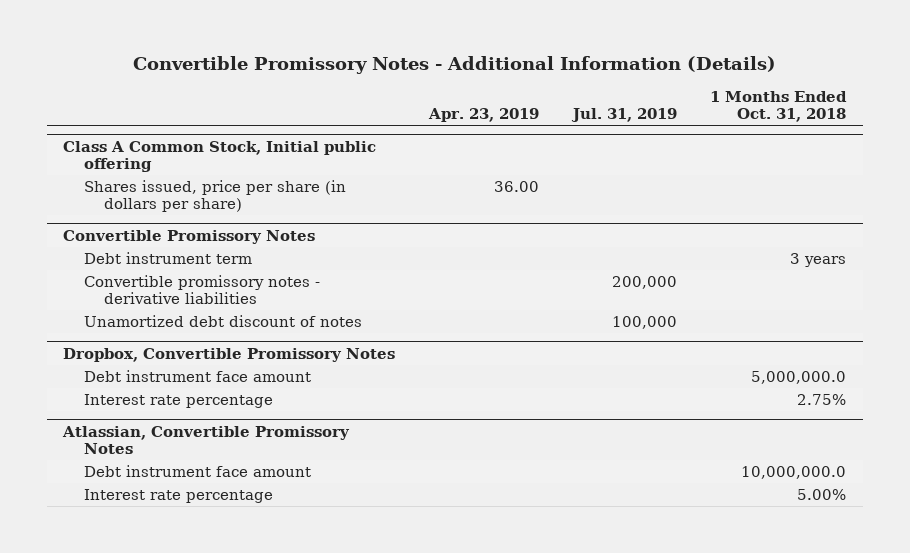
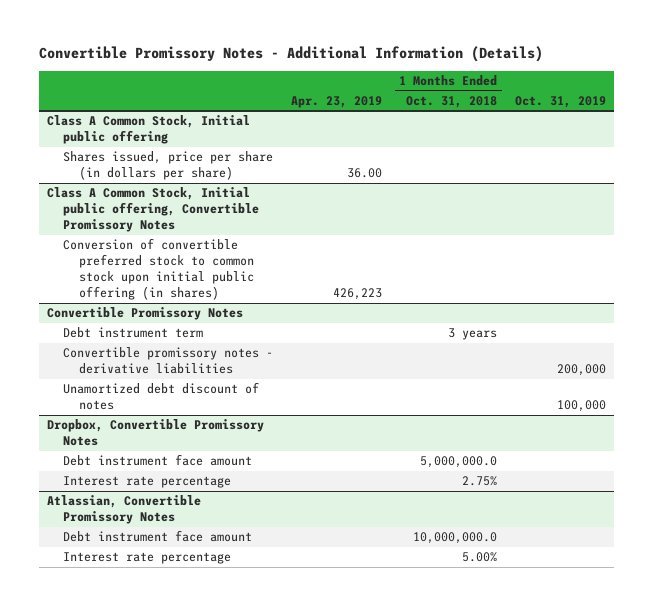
[570,108,677,123] Jul. 31, 2019 -> none
none -> [514,95,606,108] Oct. 31, 2019
none -> [47,187,260,233] Class A Common Stock, Initial public offering, Convertible Promissory Notes
none -> [63,238,255,301] Conversion of convertible preferred stock to common stock upon initial public offering (in shares)

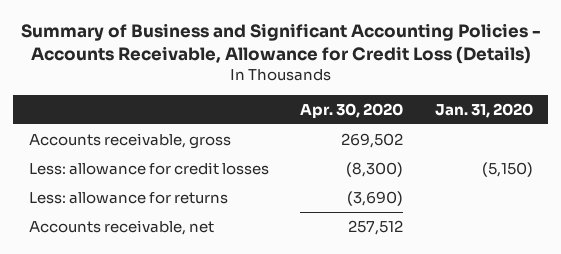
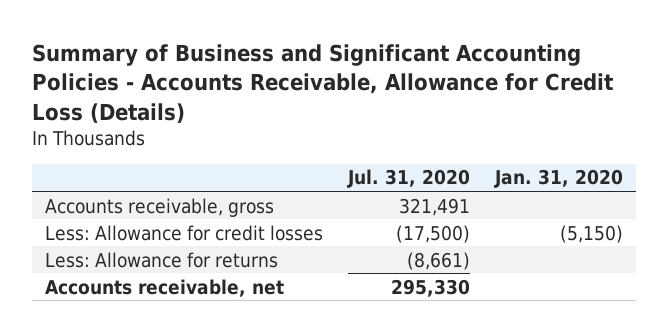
[300,102,404,118] Apr. 30, 2020 -> none
none -> [347,169,471,189] Jul. 31, 2020
[28,162,269,176] Less: allowance for credit losses -> [44,224,323,241] Less: Allowance for credit losses
[28,192,228,205] Less: allowance for returns -> [44,251,278,268] Less: Allowance for returns

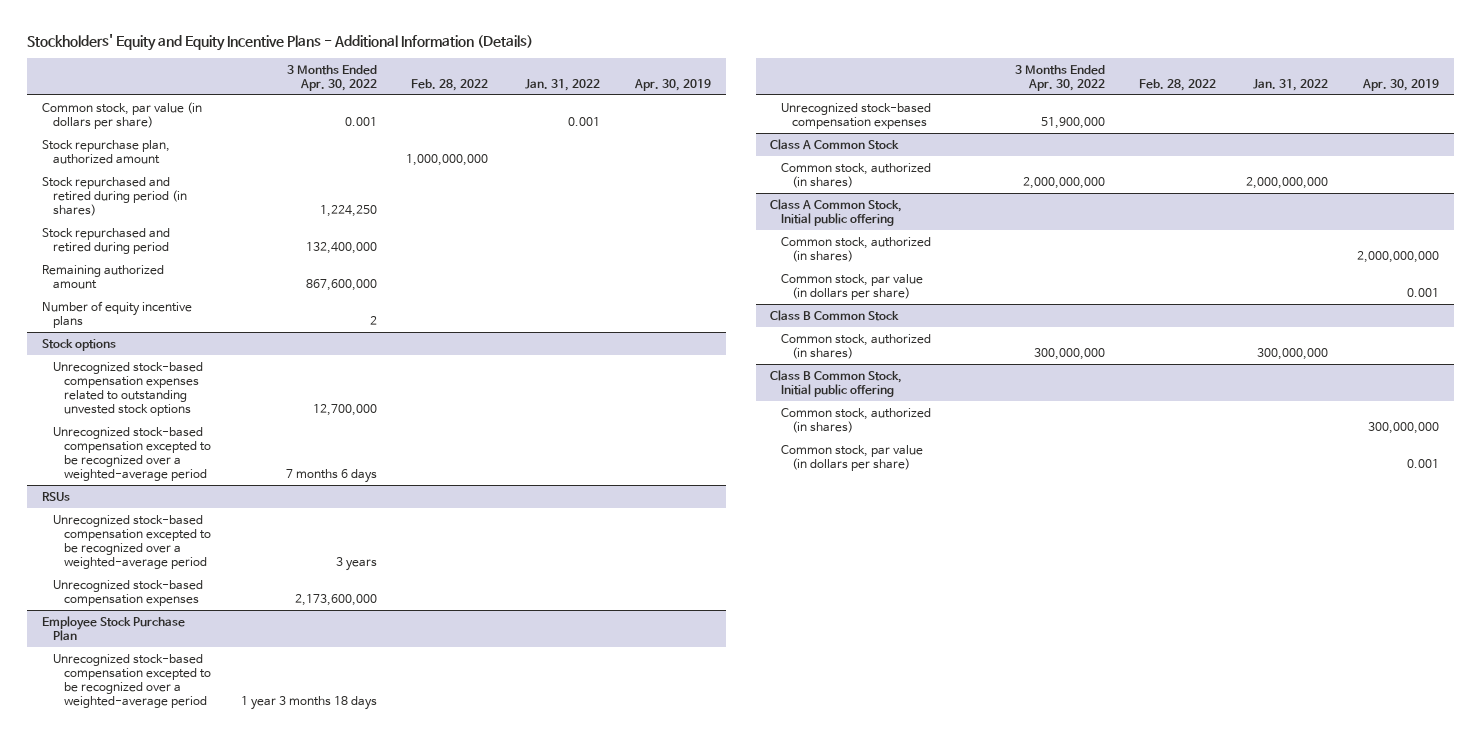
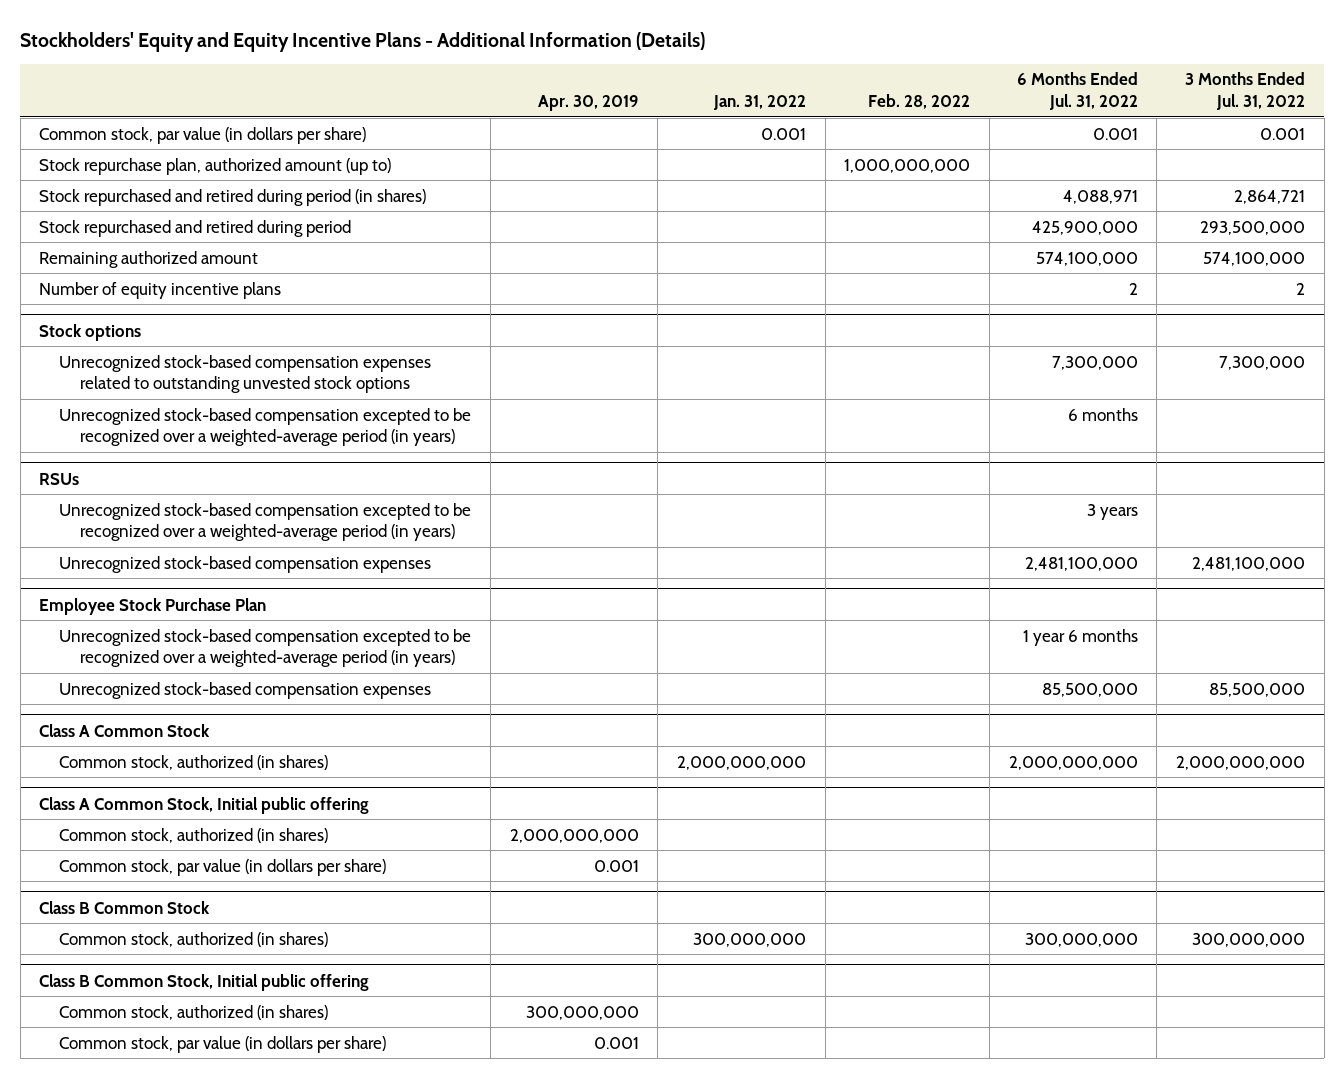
[286,64,377,91] 3 Months Ended Apr. 30, 2022 -> none
none -> [1016,72,1138,111] 6 Months Ended Jul. 31, 2022
none -> [1185,72,1306,111] 3 Months Ended Jul. 31, 2022
[42,139,171,164] Stock repurchase plan, authorized amount -> [39,157,392,175] Stock repurchase plan, authorized amount (up to)
[53,426,212,482] Unrecognized stock-based compensation excepted to be recognized over a weighted-average period -> [59,407,472,447] Unrecognized stock-based compensation excepted to be recognized over a weighted-average period (in years)
[53,514,212,570] Unrecognized stock-based compensation excepted to be recognized over a weighted-average period -> [59,502,472,542] Unrecognized stock-based compensation excepted to be recognized over a weighted-average period (in years)
[53,653,212,709] Unrecognized stock-based compensation excepted to be recognized over a weighted-average period -> [59,628,472,668] Unrecognized stock-based compensation excepted to be recognized over a weighted-average period (in years)

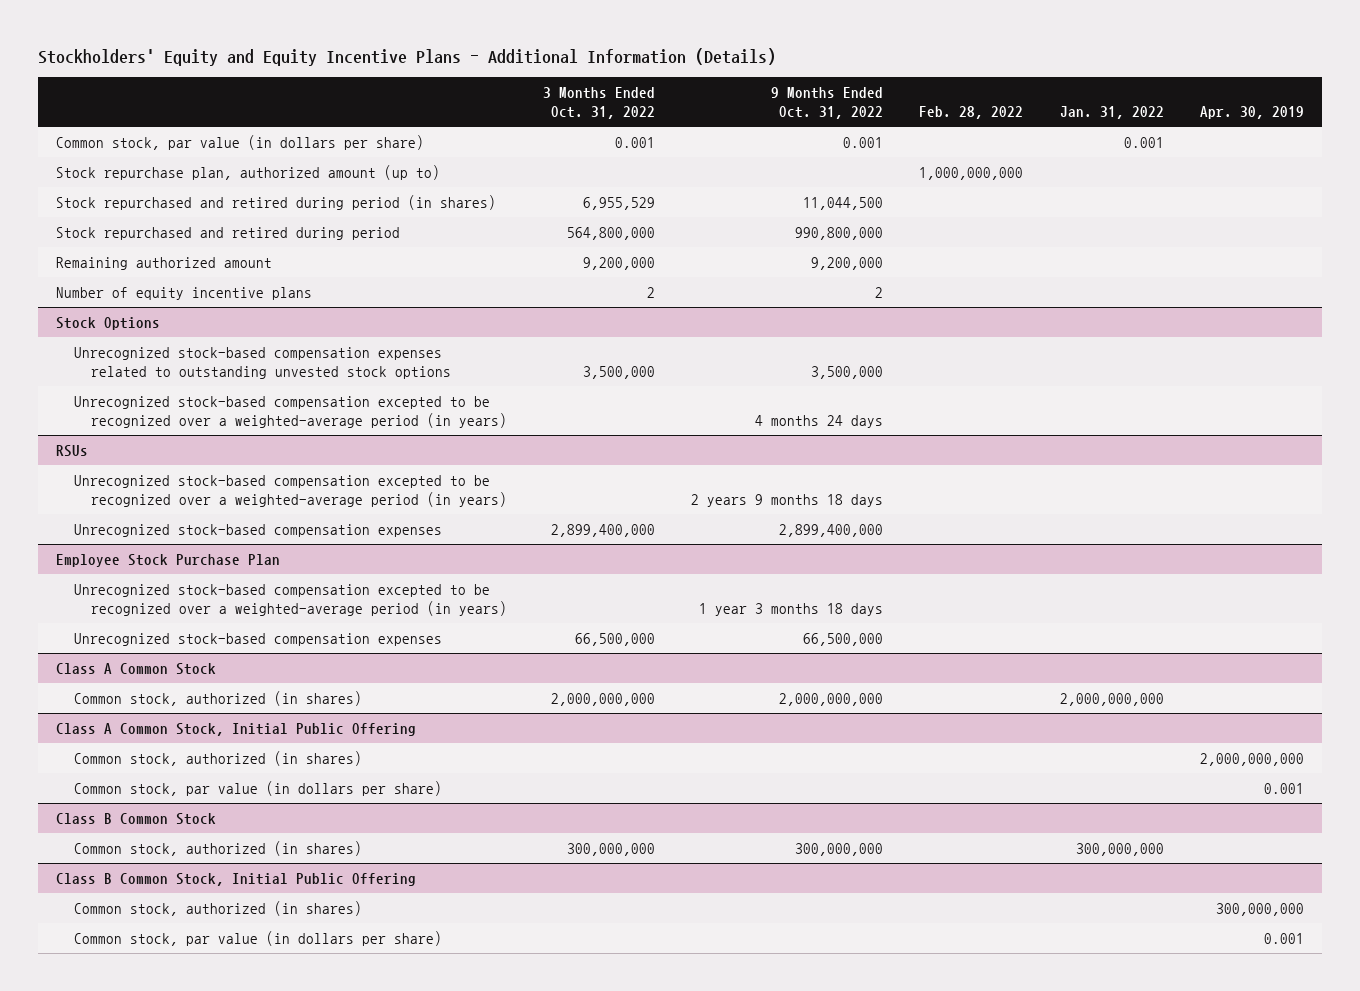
[1016,72,1138,111] 6 Months Ended Jul. 31, 2022 -> none
[1185,72,1306,111] 3 Months Ended Jul. 31, 2022 -> none
none -> [543,86,656,120] 3 Months Ended Oct. 31, 2022
none -> [771,86,884,120] 9 Months Ended Oct. 31, 2022
[39,323,142,341] Stock options -> [56,316,161,330] Stock Options
[39,796,370,814] Class A Common Stock, Initial public offering -> [56,722,417,736] Class A Common Stock, Initial Public Offering
[39,973,370,991] Class B Common Stock, Initial public offering -> [56,872,417,886] Class B Common Stock, Initial Public Offering

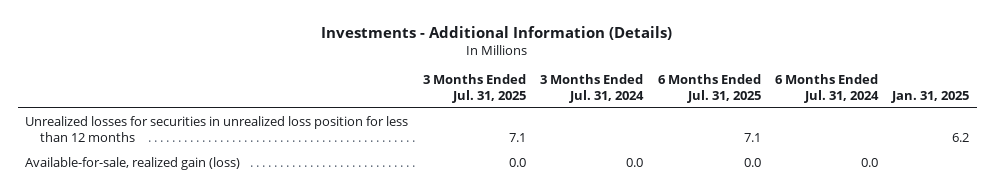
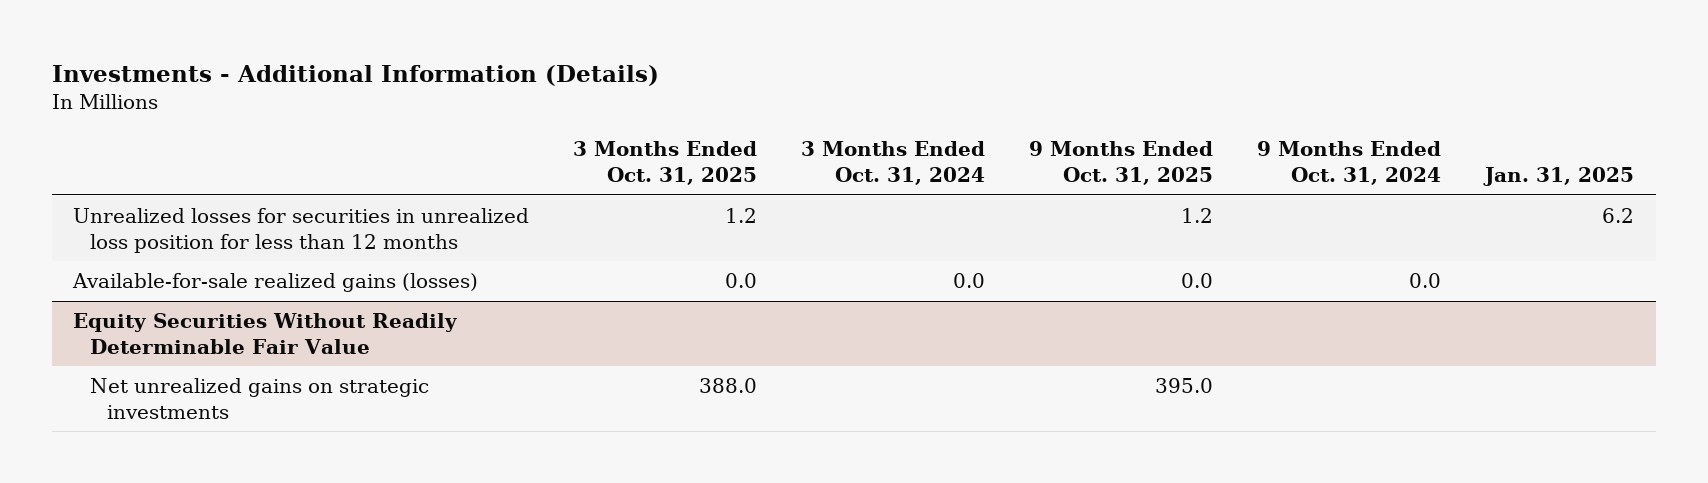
[422,74,526,103] 3 Months Ended Jul. 31, 2025 -> none
[540,74,645,103] 3 Months Ended Jul. 31, 2024 -> none
[657,74,761,103] 6 Months Ended Jul. 31, 2025 -> none
[774,74,879,103] 6 Months Ended Jul. 31, 2024 -> none
none -> [573,141,758,186] 3 Months Ended Oct. 31, 2025
none -> [801,141,986,186] 3 Months Ended Oct. 31, 2024
none -> [1029,141,1214,186] 9 Months Ended Oct. 31, 2025
none -> [1257,141,1442,186] 9 Months Ended Oct. 31, 2024
[25,156,241,170] Available-for-sale, realized gain (loss) -> [72,273,479,293] Available-for-sale realized gains (losses)
none -> [73,313,459,354] Equity Securities Without Readily Determinable Fair Value
none -> [90,378,430,419] Net unrealized gains on strategic investments

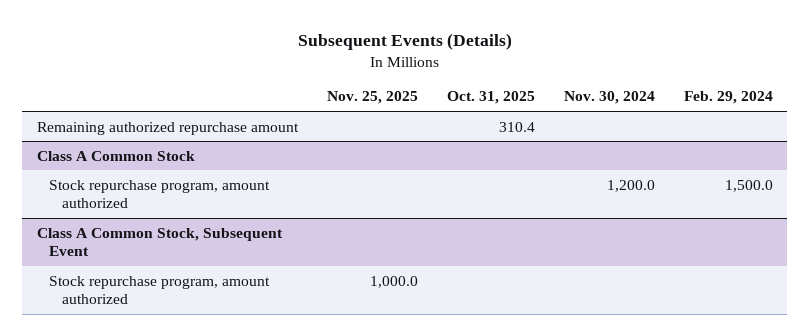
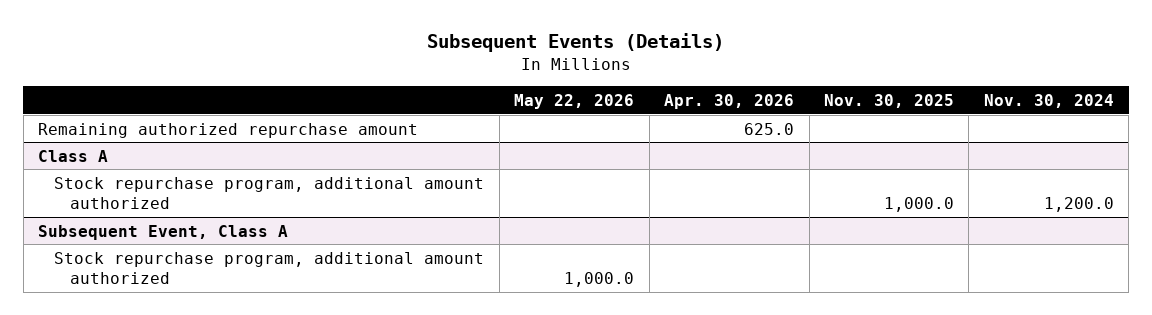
[326,91,418,105] Nov. 25, 2025 -> none
[446,91,535,105] Oct. 31, 2025 -> none
[683,91,773,105] Feb. 29, 2024 -> none
none -> [514,93,635,109] May 22, 2026
none -> [664,93,795,109] Apr. 30, 2026
none -> [823,93,954,108] Nov. 30, 2025
[36,150,195,161] Class A Common Stock -> [38,149,109,162] Class A
[49,179,271,209] Stock repurchase program, amount authorized -> [54,176,485,210] Stock repurchase program, additional amount authorized
[36,227,283,257] Class A Common Stock, Subsequent Event -> [38,224,289,240] Subsequent Event, Class A
[49,275,271,305] Stock repurchase program, amount authorized -> [54,251,485,285] Stock repurchase program, additional amount authorized

